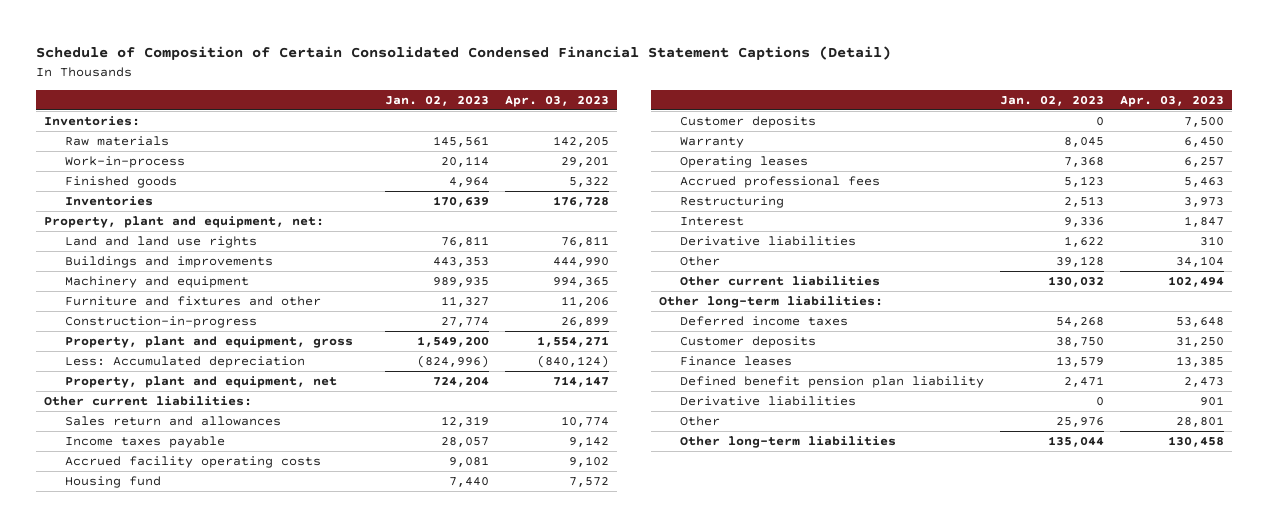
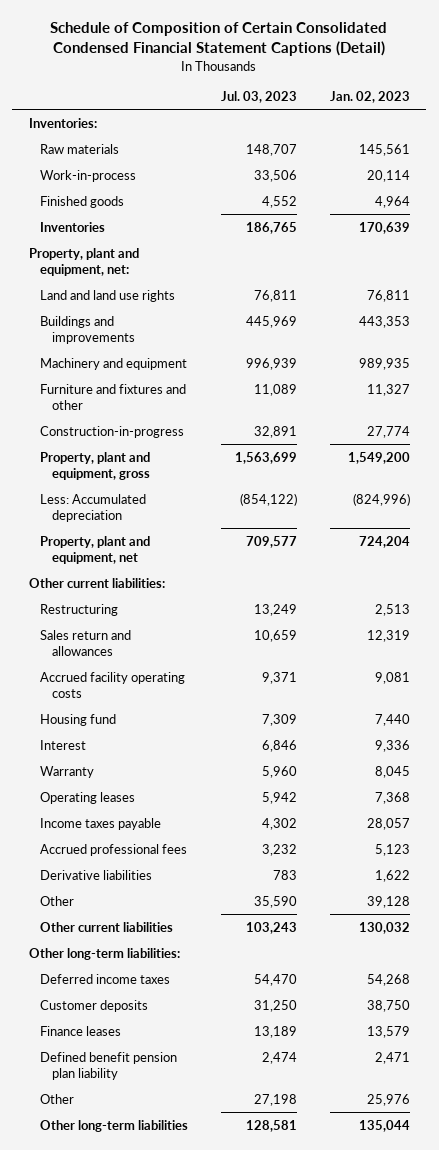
[504,95,609,107] Apr. 03, 2023 -> none
none -> [221,91,298,104] Jul. 03, 2023
[679,196,784,209] Restructuring -> [40,603,119,616] Restructuring
[679,116,816,129] Customer deposits -> none
[679,217,744,227] Interest -> [40,739,87,750] Interest
[64,436,225,449] Income taxes payable -> [40,817,162,830] Income taxes payable
[679,396,856,407] Derivative liabilities -> none

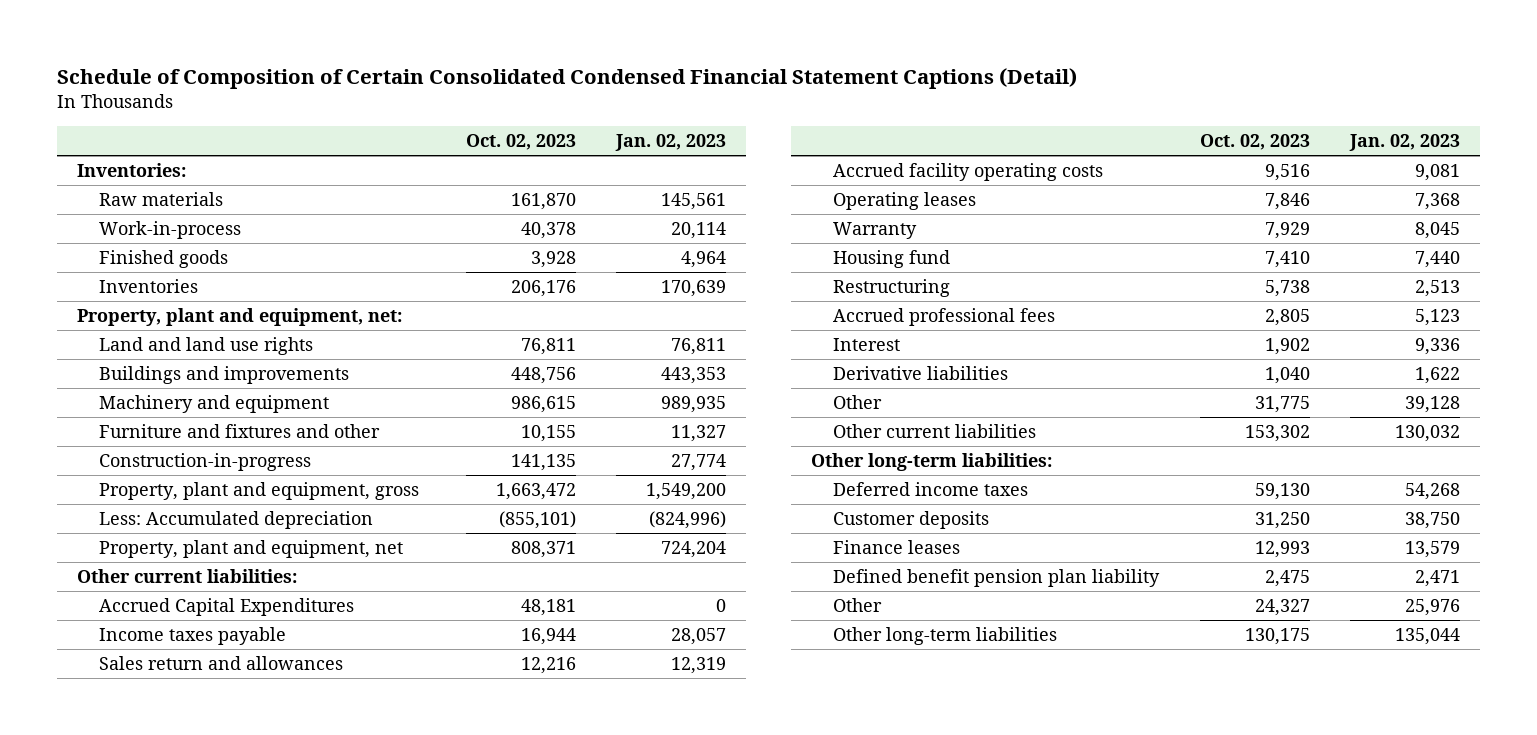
[221,91,298,104] Jul. 03, 2023 -> none
none -> [465,134,576,151] Oct. 02, 2023
none -> [99,597,355,616] Accrued Capital Expenditures
[40,817,162,830] Income taxes payable -> [99,626,287,645] Income taxes payable
[40,765,95,778] Warranty -> [833,221,918,239] Warranty
[40,713,117,726] Housing fund -> [833,249,951,268] Housing fund
[40,603,119,616] Restructuring -> [833,278,951,297] Restructuring
[40,739,87,750] Interest -> [833,337,901,351] Interest

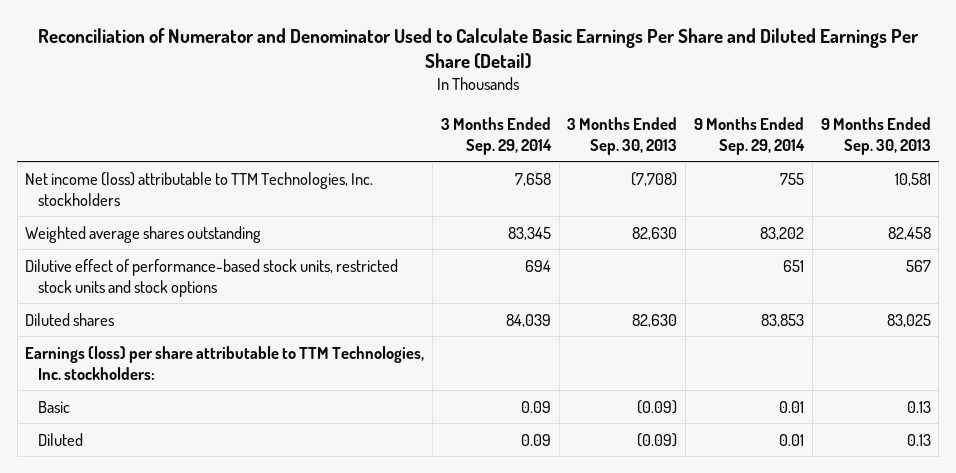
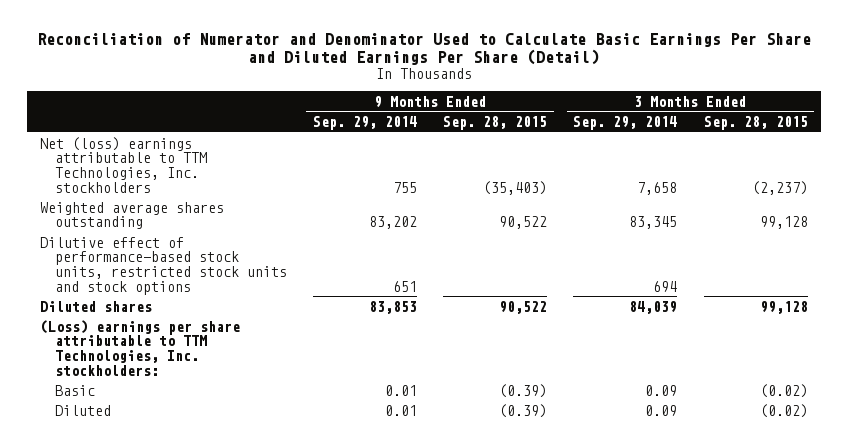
[567,116,678,155] 3 Months Ended Sep. 30, 2013 -> none
[820,116,931,155] 9 Months Ended Sep. 30, 2013 -> none
none -> [443,116,548,131] Sep. 28, 2015
none -> [703,116,808,131] Sep. 28, 2015
[25,171,374,206] Net income (loss) attributable to TTM Technologies, Inc. stockholders -> [39,136,207,193] Net (loss) earnings attributable to TTM Technologies, Inc. stockholders
[25,345,425,380] Earnings (loss) per share attributable to TTM Technologies, Inc. stockholders: -> [39,319,240,376] (Loss) earnings per share attributable to TTM Technologies, Inc. stockholders:

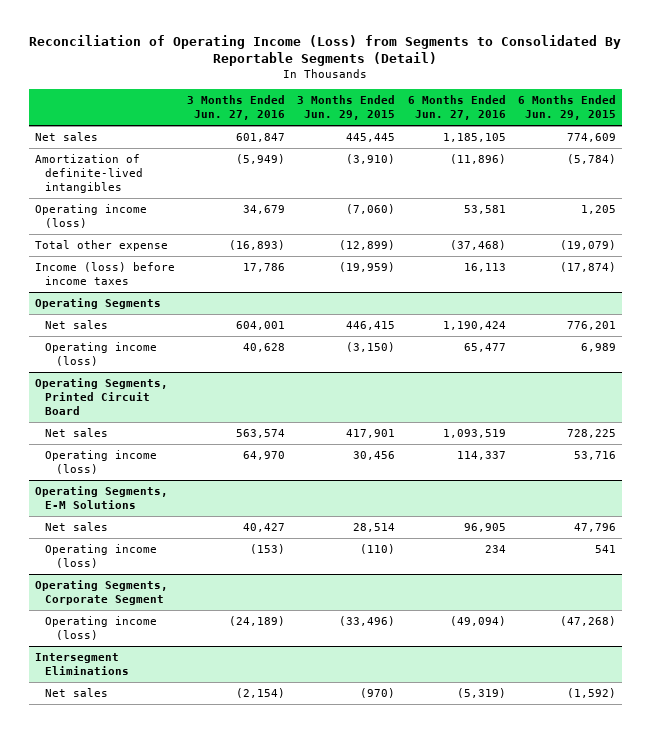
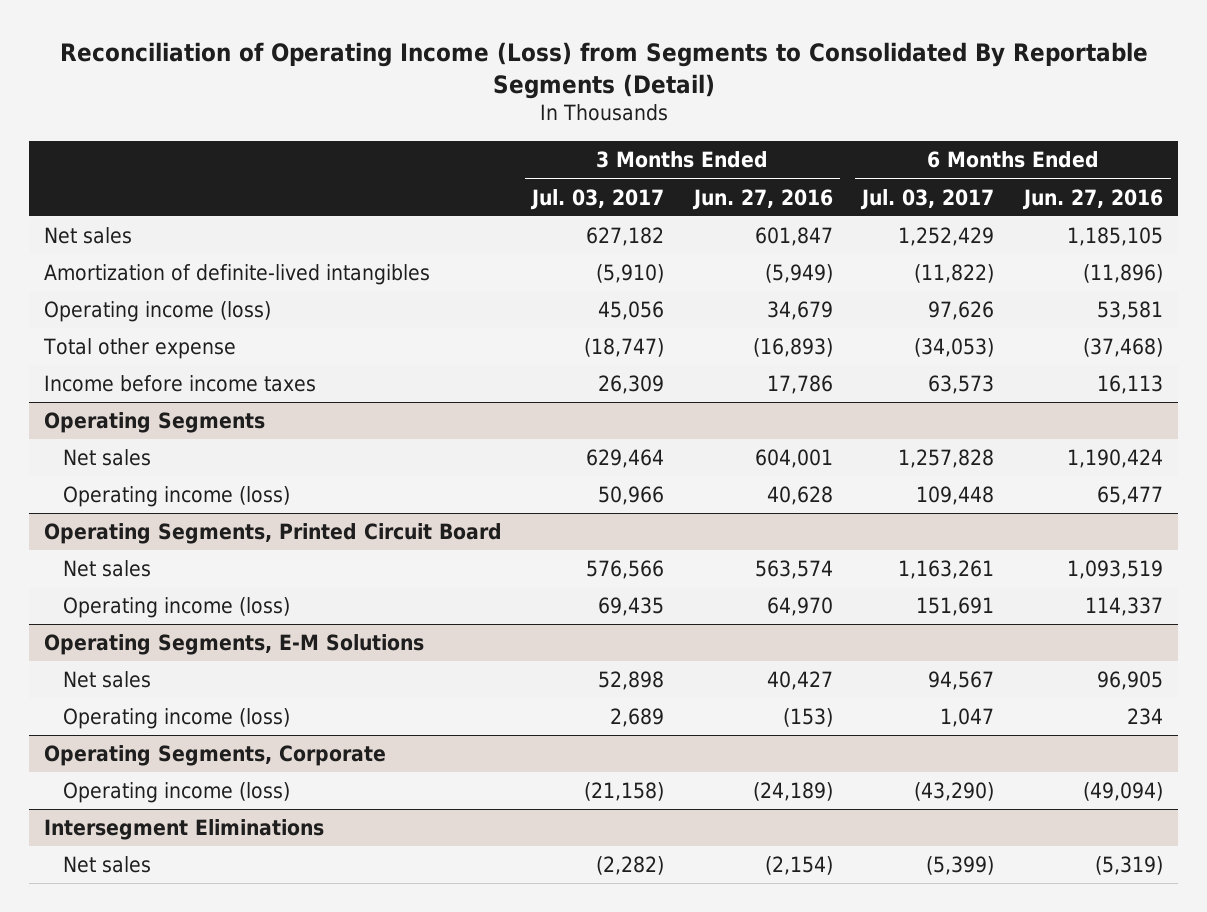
[297,95,396,121] 3 Months Ended Jun. 29, 2015 -> none
[517,95,616,121] 6 Months Ended Jun. 29, 2015 -> none
none -> [530,188,665,210] Jul. 03, 2017
none -> [860,188,995,210] Jul. 03, 2017
[34,262,175,286] Income (loss) before income taxes -> [44,375,317,393] Income before income taxes
[34,580,168,606] Operating Segments, Corporate Segment -> [44,745,387,767] Operating Segments, Corporate

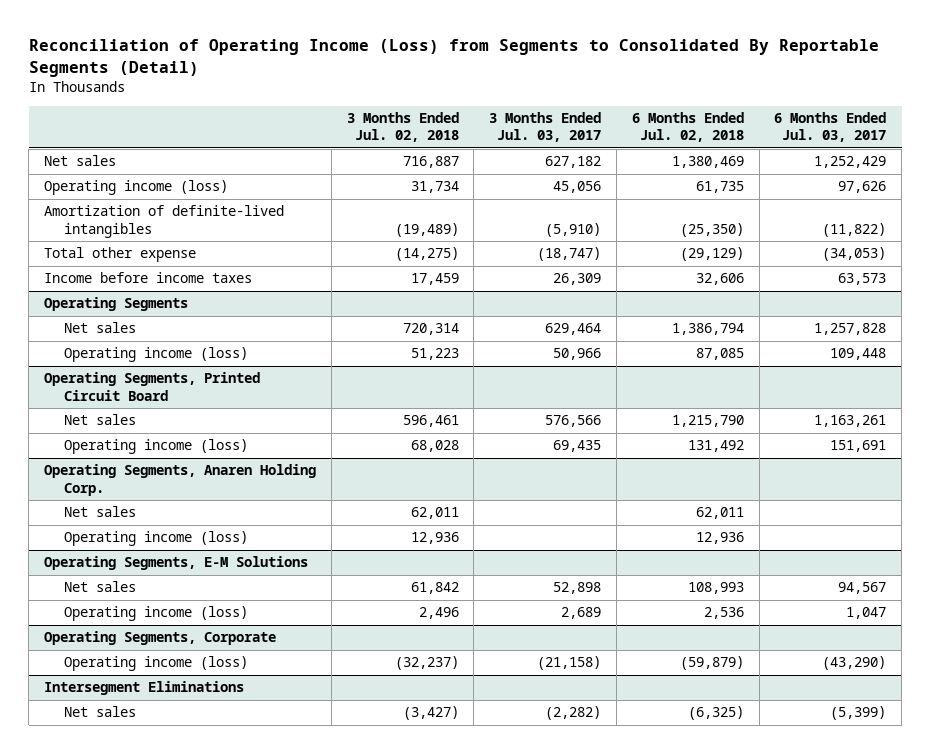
[691,188,833,210] Jun. 27, 2016 -> none
[1022,188,1164,210] Jun. 27, 2016 -> none
none -> [346,112,459,143] 3 Months Ended Jul. 02, 2018
none -> [631,112,744,143] 6 Months Ended Jul. 02, 2018
[44,264,431,286] Amortization of definite-lived intangibles -> [44,205,285,238] Amortization of definite-lived intangibles
none -> [44,464,317,496] Operating Segments, Anaren Holding Corp.
none -> [64,506,137,518] Net sales
none -> [64,531,249,547] Operating income (loss)

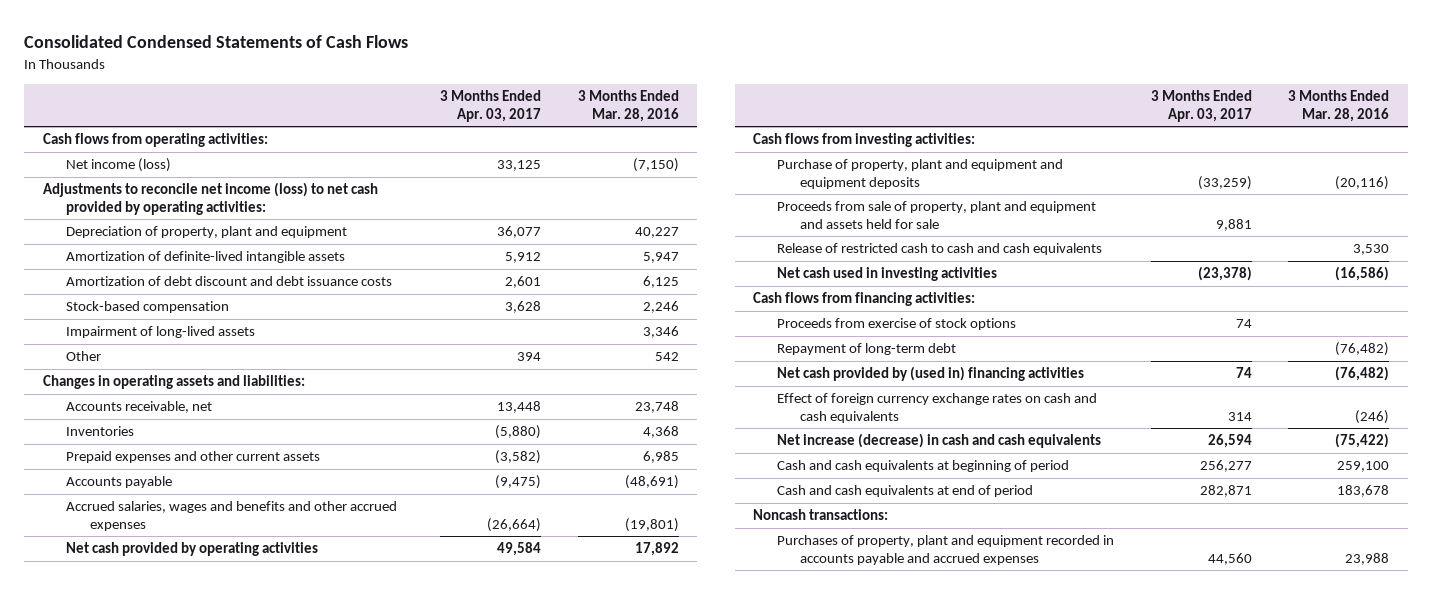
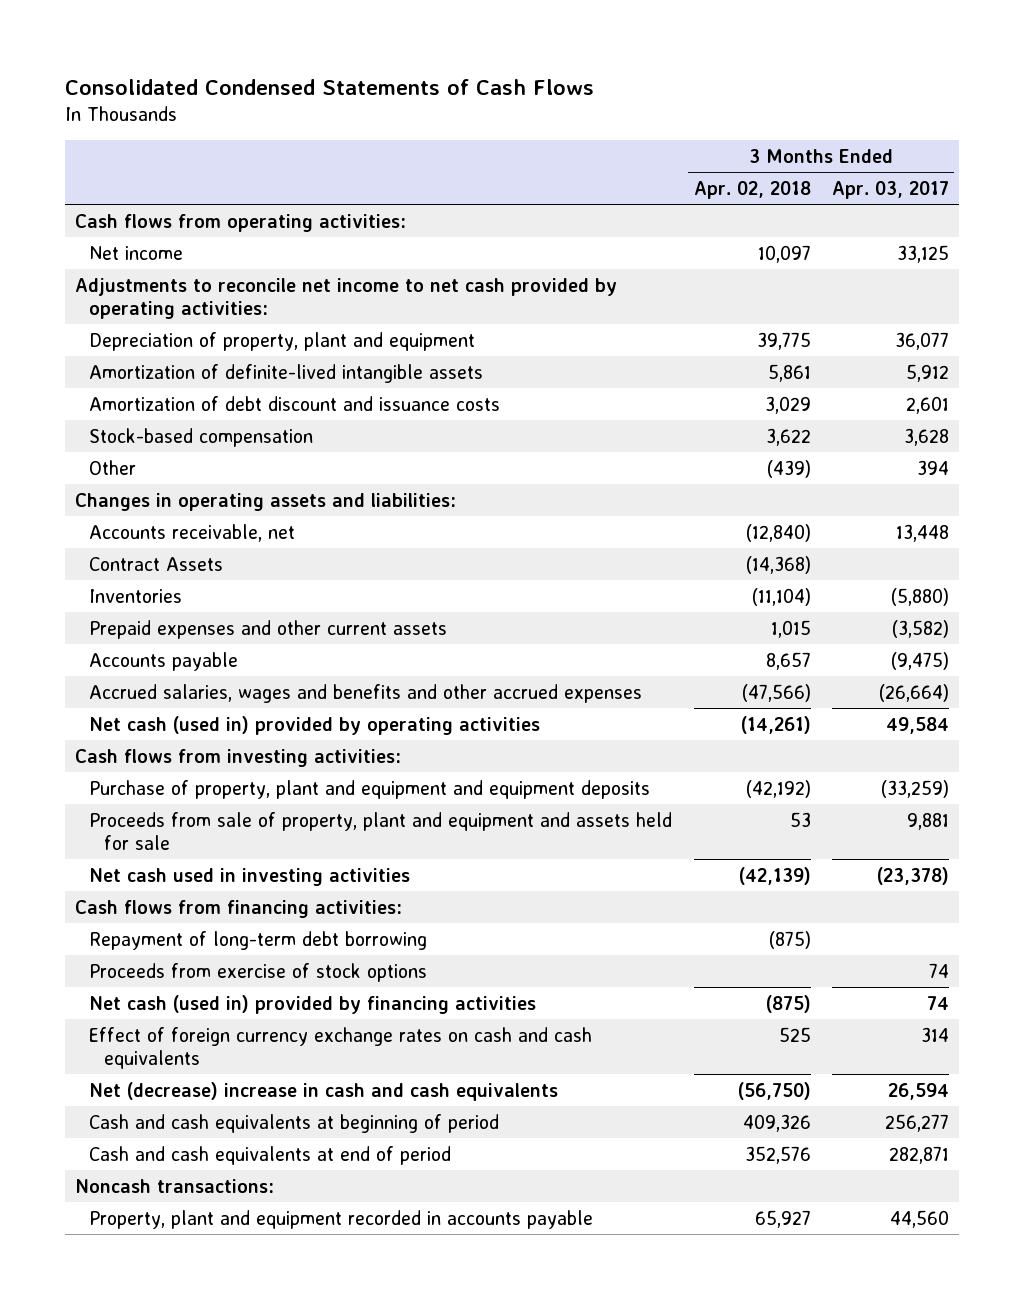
[577,90,679,122] 3 Months Ended Mar. 28, 2016 -> none
none -> [693,180,811,199] Apr. 02, 2018
[66,158,172,173] Net income (loss) -> [89,245,184,260] Net income
[42,182,378,215] Adjustments to reconcile net income (loss) to net cash provided by operating activities: -> [75,277,618,319] Adjustments to reconcile net income to net cash provided by operating activities:
[66,276,393,287] Amortization of debt discount and debt issuance costs -> [89,395,501,411] Amortization of debt discount and issuance costs
[66,326,256,339] Impairment of long-lived assets -> none
none -> [89,556,224,571] Contract Assets
[66,542,319,557] Net cash provided by operating activities -> [89,715,541,735] Net cash (used in) provided by operating activities
[776,243,1102,256] Release of restricted cash to cash and cash equivalents -> none
none -> [89,930,428,950] Repayment of long-term debt borrowing
[776,343,956,356] Repayment of long-term debt -> none
[776,366,1084,382] Net cash provided by (used in) financing activities -> [89,994,537,1014] Net cash (used in) provided by financing activities
[776,433,1101,449] Net increase (decrease) in cash and cash equivalents -> [89,1081,559,1101] Net (decrease) increase in cash and cash equivalents
[776,535,1114,565] Purchases of property, plant and equipment recorded in accounts payable and accrued expenses -> [89,1209,594,1229] Property, plant and equipment recorded in accounts payable

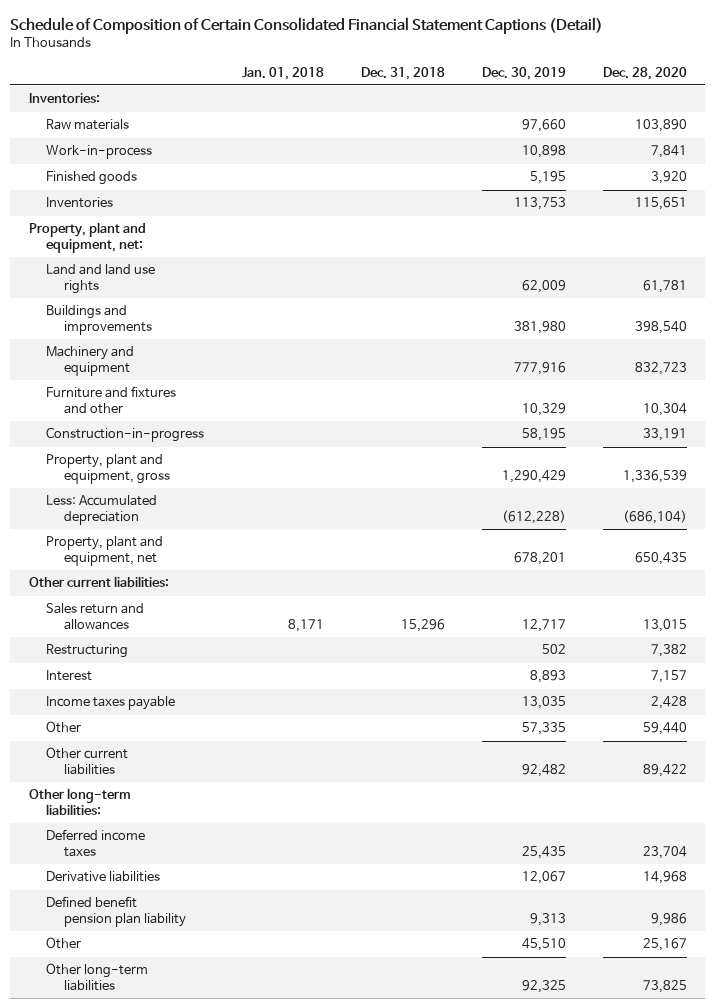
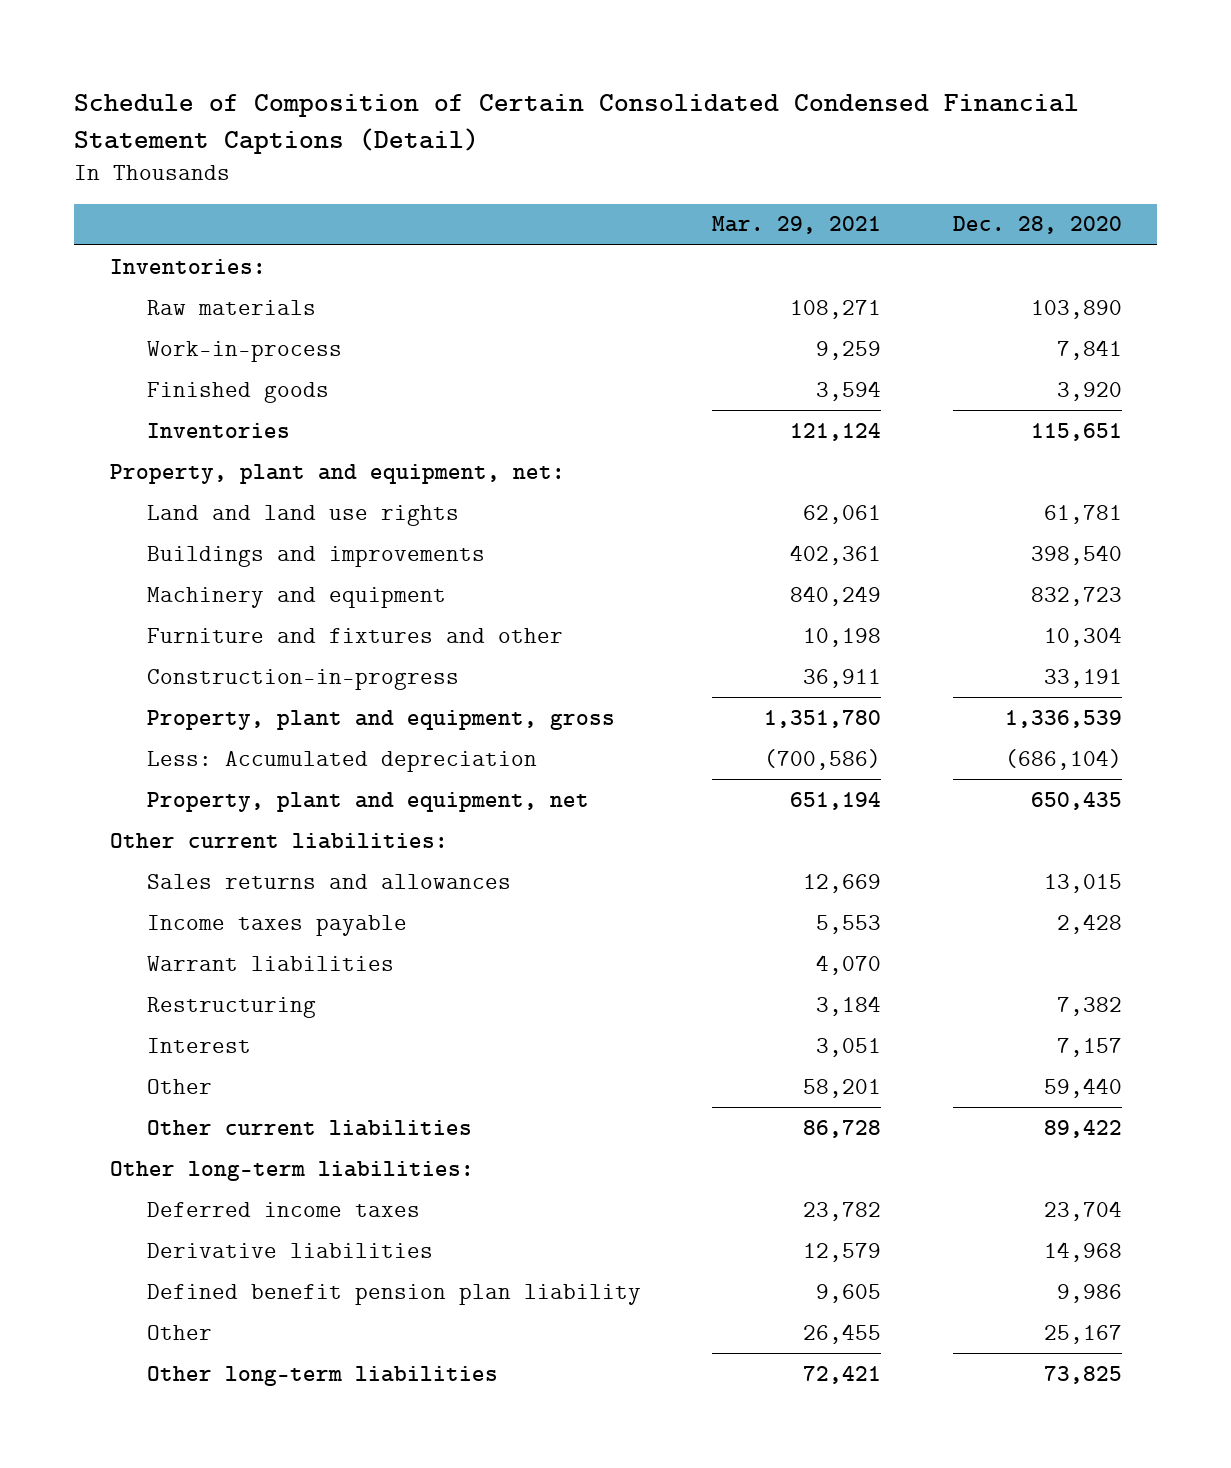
[10,16,604,34] Schedule of Composition of Certain Consolidated Financial Statement Captions (Detail) -> [74,93,1080,154] Schedule of Composition of Certain Consolidated Condensed Financial Statement Captions (Detail)
[241,66,324,80] Jan. 01, 2018 -> none
[360,66,445,80] Dec. 31, 2018 -> none
[481,66,566,80] Dec. 30, 2019 -> none
none -> [712,216,882,235] Mar. 29, 2021
[46,603,145,631] Sales return and allowances -> [147,873,512,889] Sales returns and allowances
[46,696,176,711] Income taxes payable -> [147,914,408,936] Income taxes payable
none -> [147,955,395,971] Warrant liabilities

